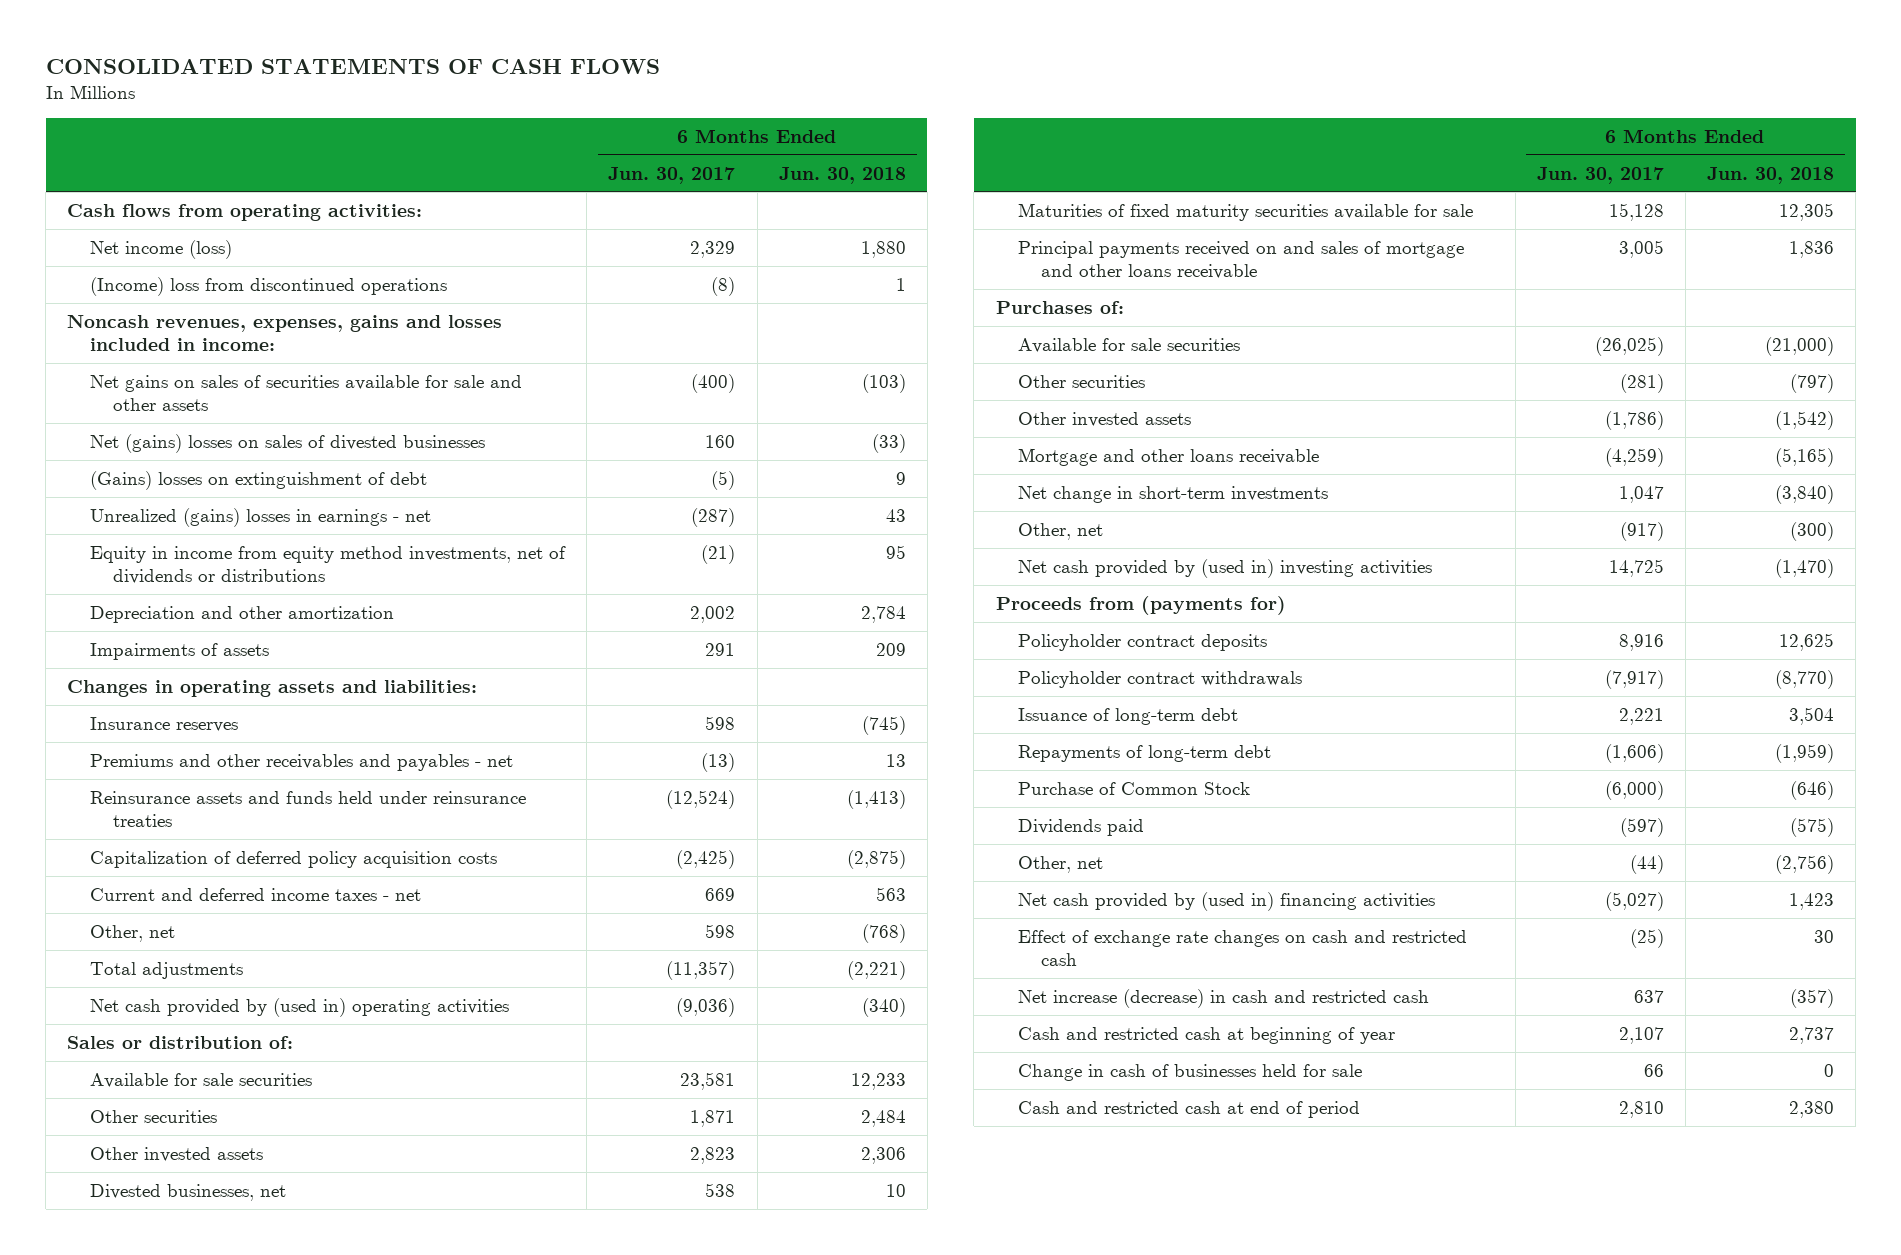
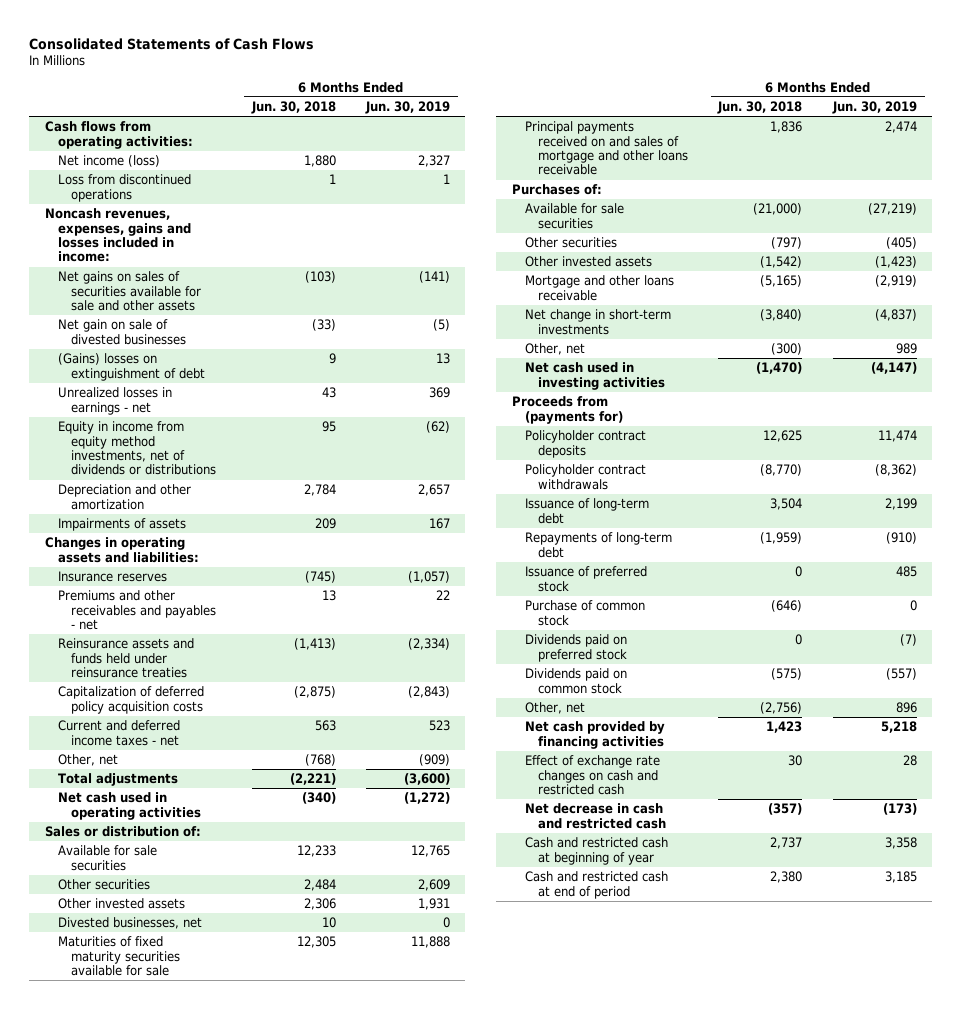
[45,59,660,75] CONSOLIDATED STATEMENTS OF CASH FLOWS -> [29,37,315,50] Consolidated Statements of Cash Flows
[608,166,736,184] Jun. 30, 2017 -> none
none -> [365,101,451,115] Jun. 30, 2019
[90,276,448,296] (Income) loss from discontinued operations -> [57,174,191,202] Loss from discontinued operations
[90,433,486,453] Net (gains) losses on sales of divested businesses -> [57,319,187,345] Net gain on sale of divested businesses
[90,507,432,527] Unrealized (gains) losses in earnings - net -> [57,387,172,415] Unrealized losses in earnings - net
[90,997,510,1017] Net cash provided by (used in) operating activities -> [57,792,202,820] Net cash used in operating activities
[1018,558,1433,578] Net cash provided by (used in) investing activities -> [524,362,665,390] Net cash used in investing activities
none -> [524,566,647,592] Issuance of preferred stock
[1018,781,1251,795] Purchase of Common Stock -> [524,600,645,626] Purchase of common stock
none -> [524,634,627,662] Dividends paid on preferred stock
[1018,818,1145,836] Dividends paid -> [524,668,627,694] Dividends paid on common stock
[1018,891,1436,911] Net cash provided by (used in) financing activities -> [524,721,665,749] Net cash provided by financing activities
[1018,988,1430,1008] Net increase (decrease) in cash and restricted cash -> [524,803,666,829] Net decrease in cash and restricted cash
[1018,1063,1363,1081] Change in cash of businesses held for sale -> none

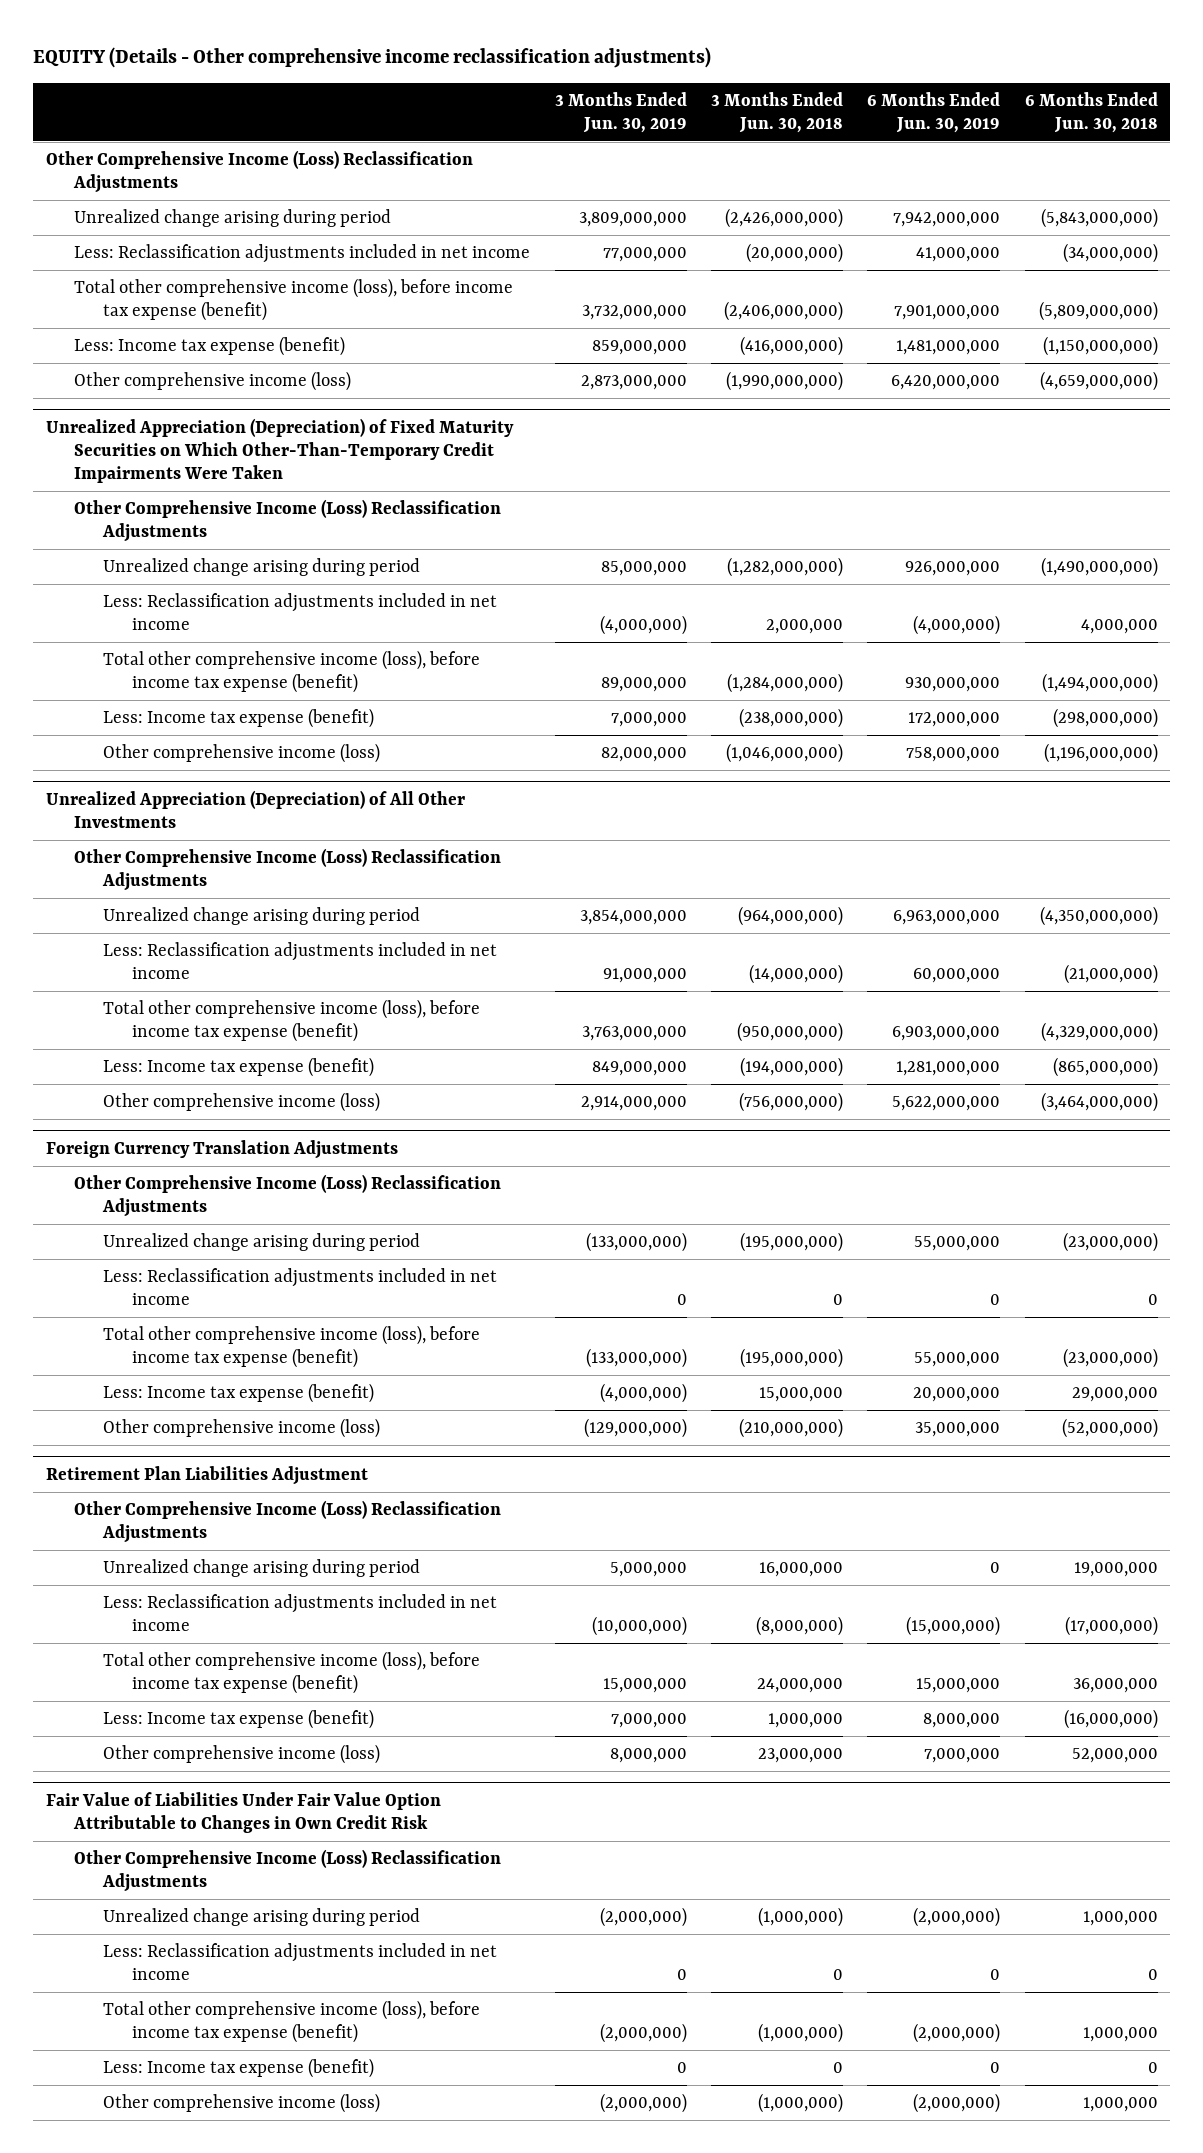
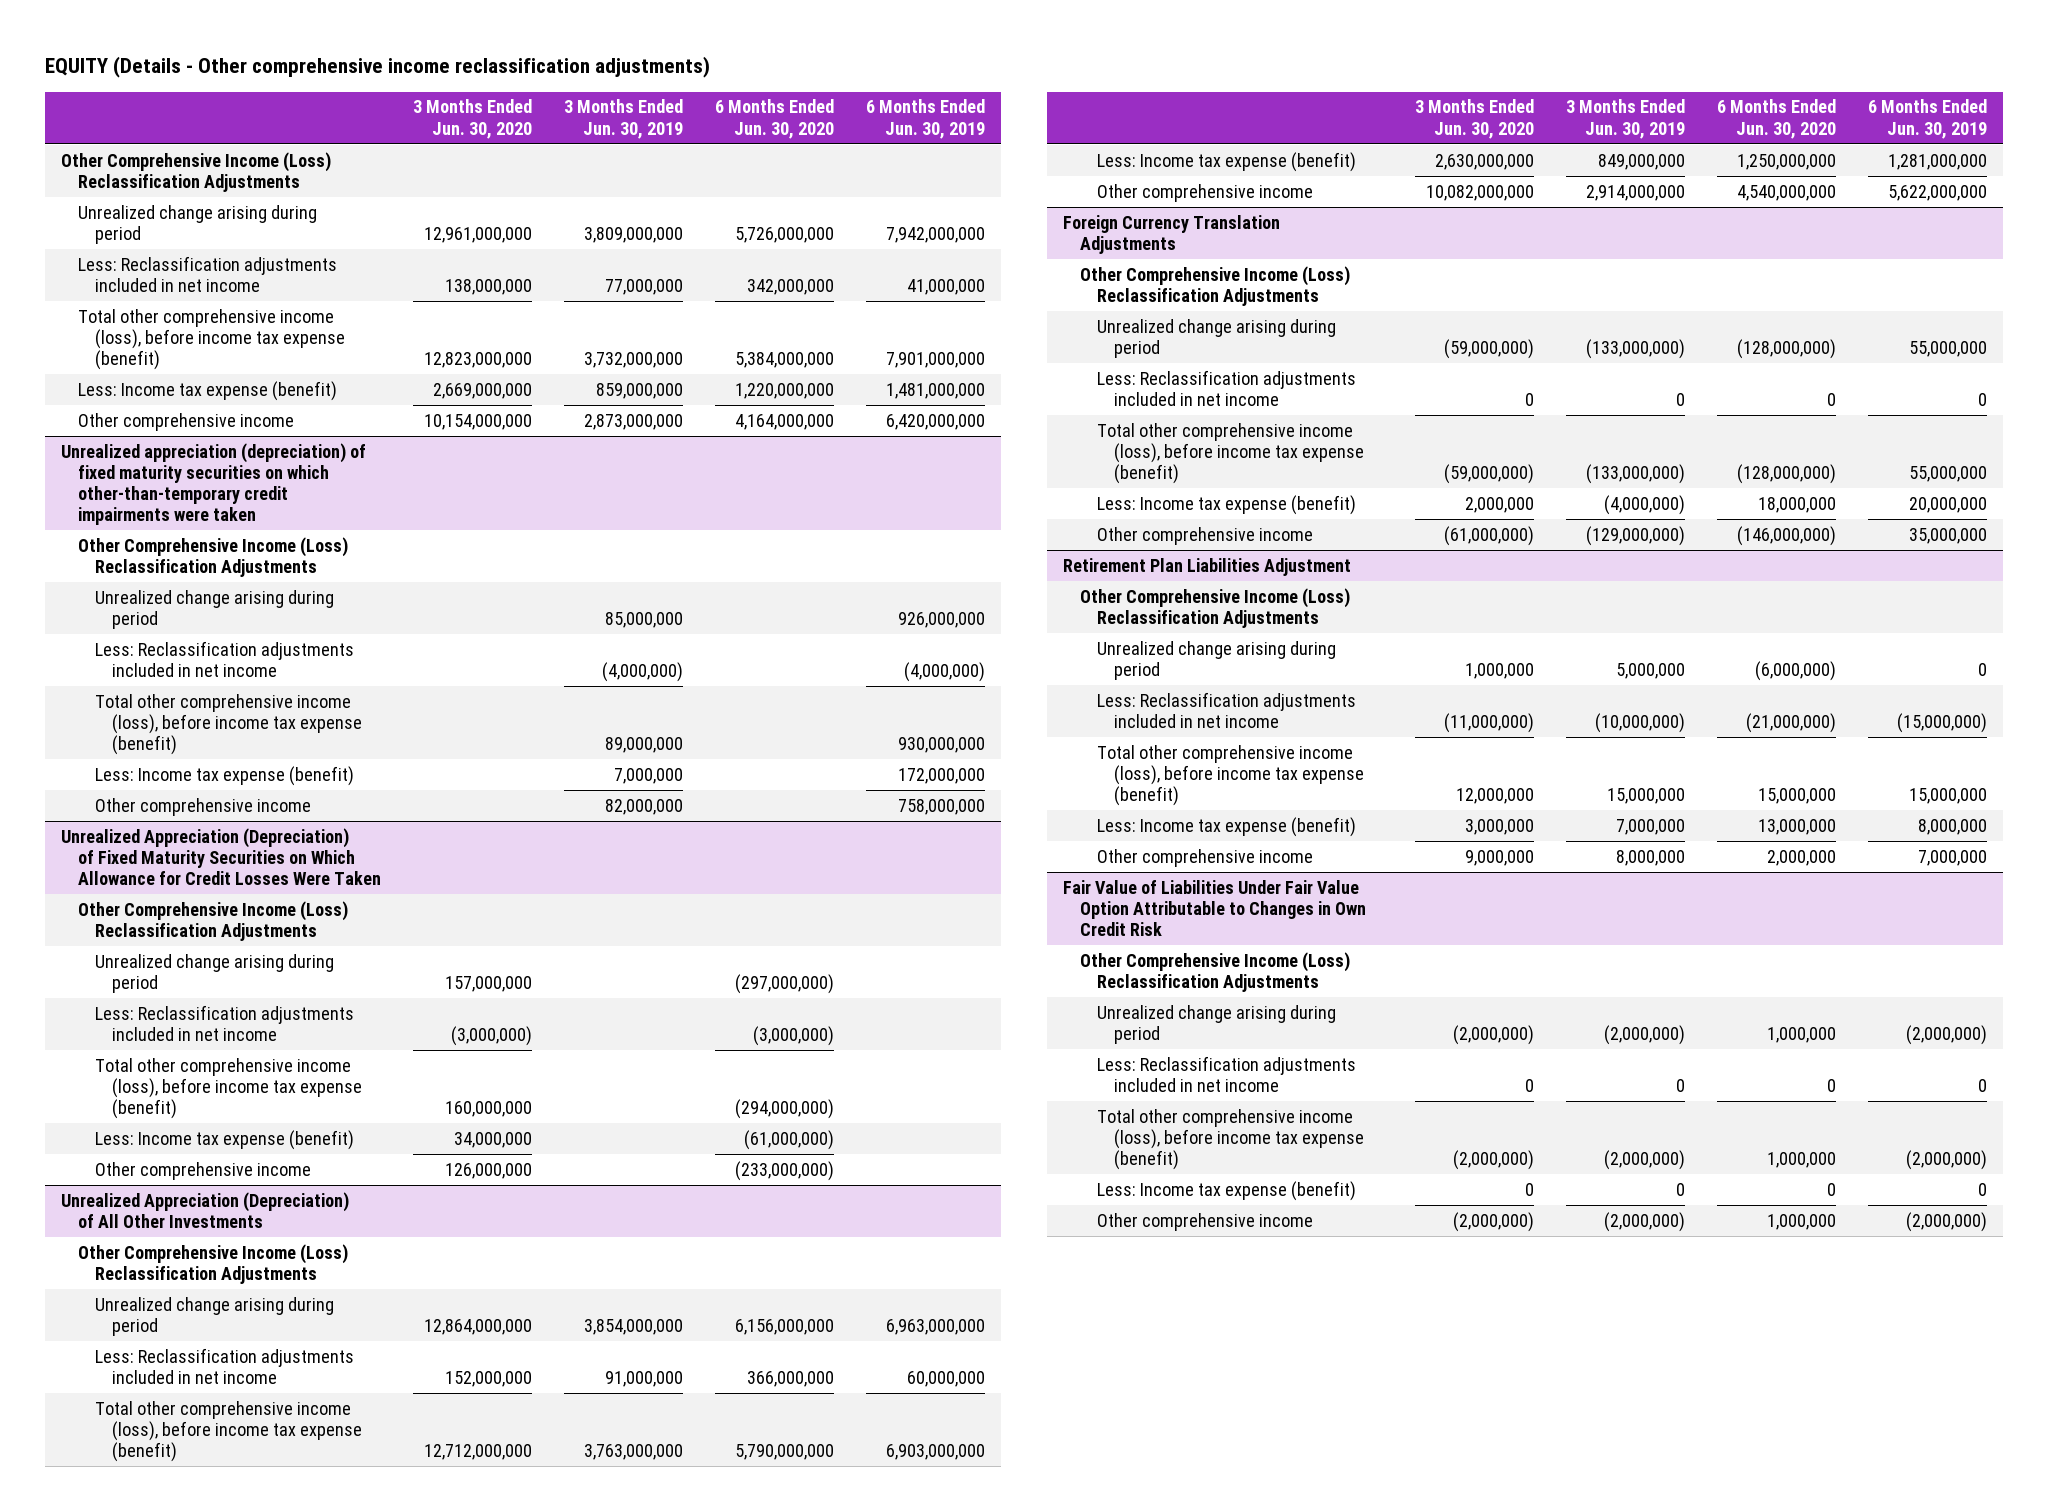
[711,91,844,133] 3 Months Ended Jun. 30, 2018 -> none
[1024,91,1158,133] 6 Months Ended Jun. 30, 2018 -> none
none -> [413,99,533,139] 3 Months Ended Jun. 30, 2020
none -> [715,99,835,139] 6 Months Ended Jun. 30, 2020
[74,371,352,392] Other comprehensive income (loss) -> [78,412,295,431] Other comprehensive income
[45,417,514,483] Unrealized Appreciation (Depreciation) of Fixed Maturity Securities on Which Other-Than-Temporary Credit Impairments Were Taken -> [61,442,367,526] Unrealized appreciation (depreciation) of fixed maturity securities on which other-than-temporary credit impairments were taken
[103,743,381,764] Other comprehensive income (loss) -> [94,797,311,816] Other comprehensive income
none -> [61,827,382,885] Unrealized Appreciation (Depreciation) of Fixed Maturity Securities on Which Allowance for Credit Losses Were Taken
none -> [78,900,349,941] Other Comprehensive Income (Loss) Reclassification Adjustments
none -> [94,953,334,993] Unrealized change arising during period
none -> [94,1004,354,1041] Less: Reclassification adjustments included in net income
none -> [94,1057,362,1119] Total other comprehensive income (loss), before income tax expense (benefit)
none -> [94,1129,354,1150] Less: Income tax expense (benefit)
none -> [94,1161,311,1180] Other comprehensive income
[103,1092,381,1113] Other comprehensive income (loss) -> [1096,183,1313,202] Other comprehensive income
[103,1418,381,1439] Other comprehensive income (loss) -> [1096,526,1313,545] Other comprehensive income
[103,1744,381,1765] Other comprehensive income (loss) -> [1096,848,1313,867] Other comprehensive income
[103,2093,381,2114] Other comprehensive income (loss) -> [1096,1212,1313,1231] Other comprehensive income

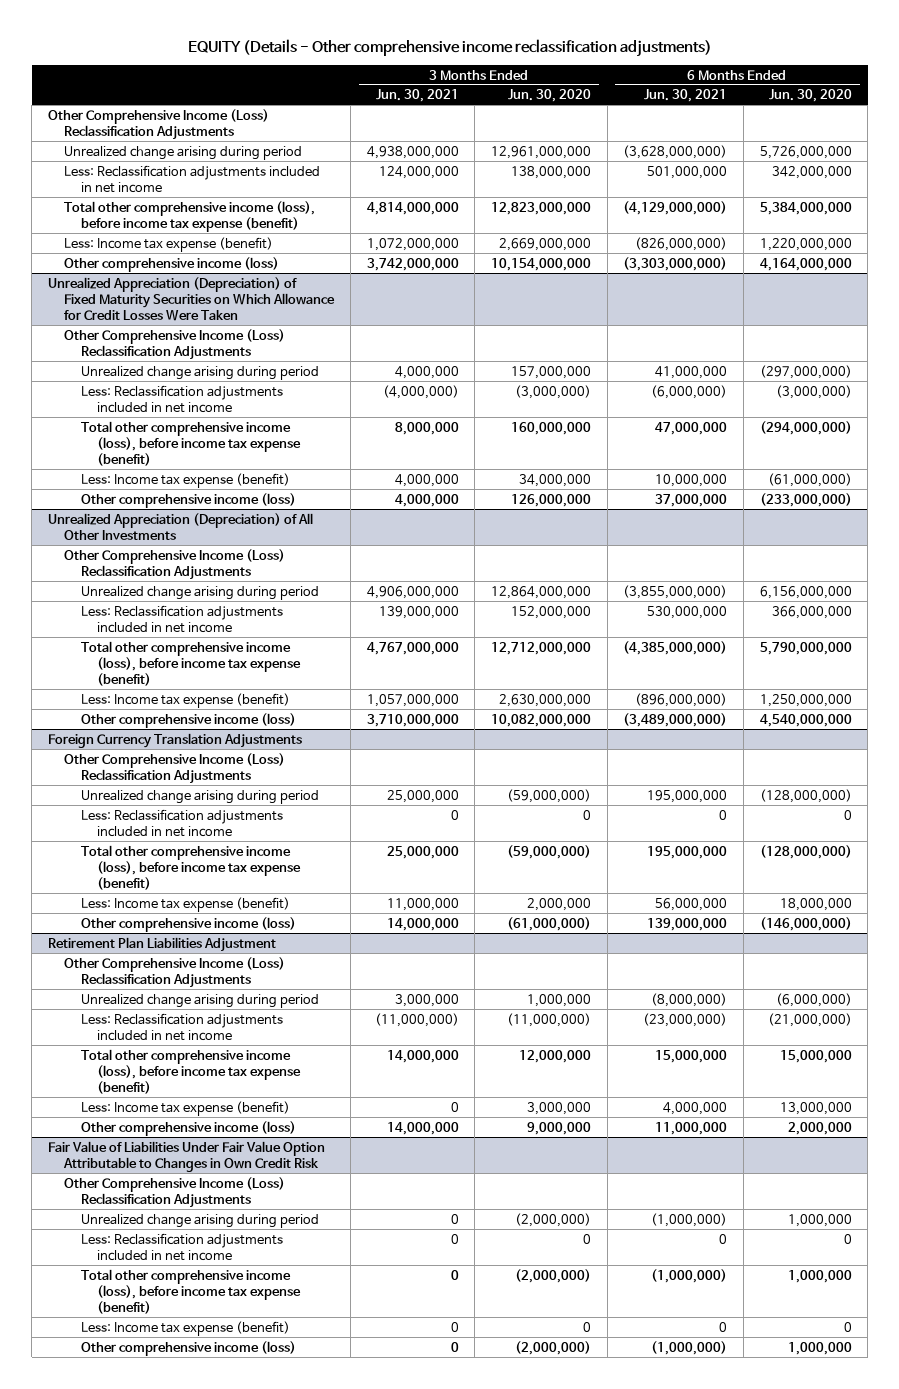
[564,99,684,139] 3 Months Ended Jun. 30, 2019 -> none
[866,99,986,139] 6 Months Ended Jun. 30, 2019 -> none
none -> [375,89,459,103] Jun. 30, 2021
none -> [644,89,728,103] Jun. 30, 2021
[61,442,367,526] Unrealized appreciation (depreciation) of fixed maturity securities on which other-than-temporary credit impairments were taken -> none
[78,536,349,577] Other Comprehensive Income (Loss) Reclassification Adjustments -> none
[94,589,334,629] Unrealized change arising during period -> none
[94,640,354,677] Less: Reclassification adjustments included in net income -> none
[94,693,362,755] Total other comprehensive income (loss), before income tax expense (benefit) -> none
[94,765,354,786] Less: Income tax expense (benefit) -> none
[94,797,311,816] Other comprehensive income -> none
[78,412,295,431] Other comprehensive income -> [64,256,280,272] Other comprehensive income (loss)
[94,1161,311,1180] Other comprehensive income -> [80,492,296,508] Other comprehensive income (loss)
[1096,183,1313,202] Other comprehensive income -> [80,712,296,728] Other comprehensive income (loss)
[1096,526,1313,545] Other comprehensive income -> [80,916,296,932] Other comprehensive income (loss)
[1096,848,1313,867] Other comprehensive income -> [80,1120,296,1136] Other comprehensive income (loss)
[1096,1212,1313,1231] Other comprehensive income -> [80,1340,296,1356] Other comprehensive income (loss)

